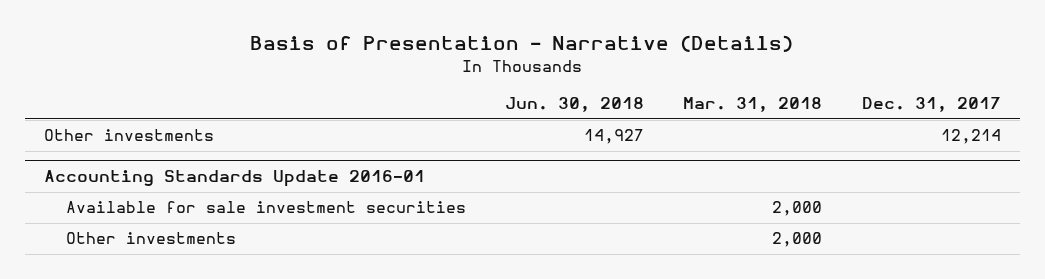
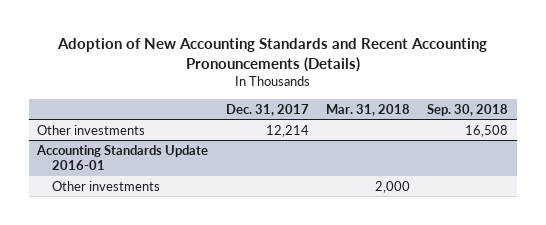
[250,34,794,52] Basis of Presentation - Narrative (Details) -> [56,37,487,72] Adoption of New Accounting Standards and Recent Accounting Pronouncements (Details)
[505,97,645,113] Jun. 30, 2018 -> none
none -> [427,103,509,116] Sep. 30, 2018
[65,201,466,214] Available for sale investment securities -> none

